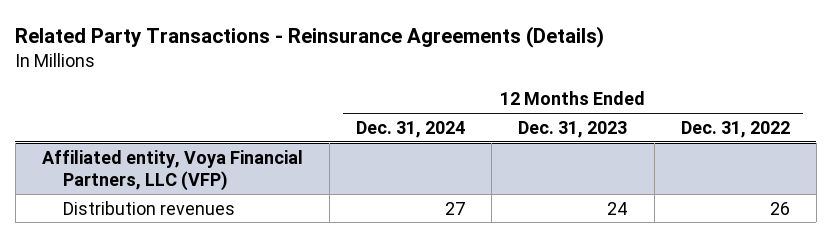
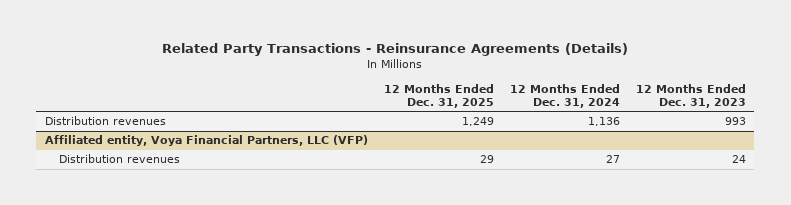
[680,120,790,138] Dec. 31, 2022 -> none
none -> [383,83,494,108] 12 Months Ended Dec. 31, 2025
none -> [44,116,166,126] Distribution revenues

